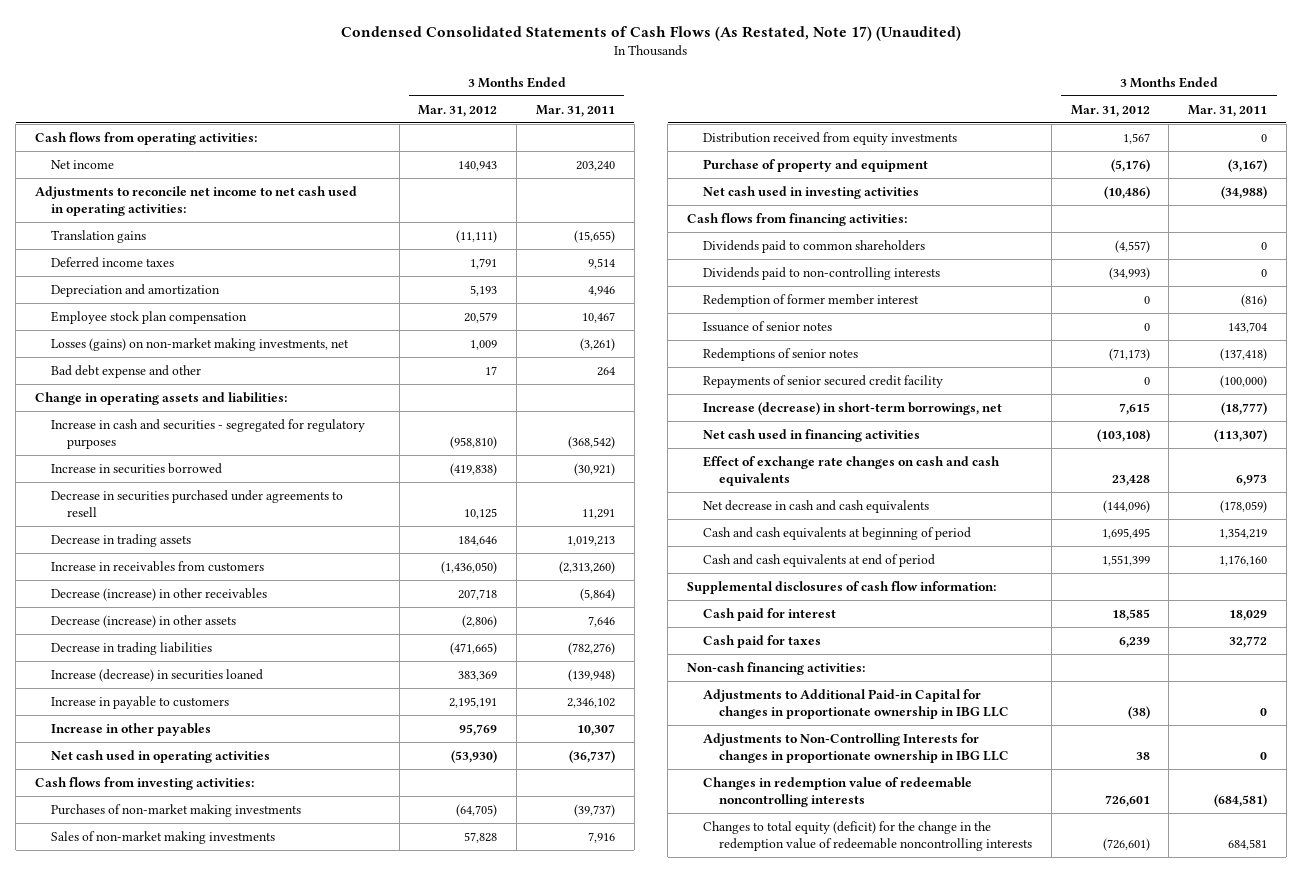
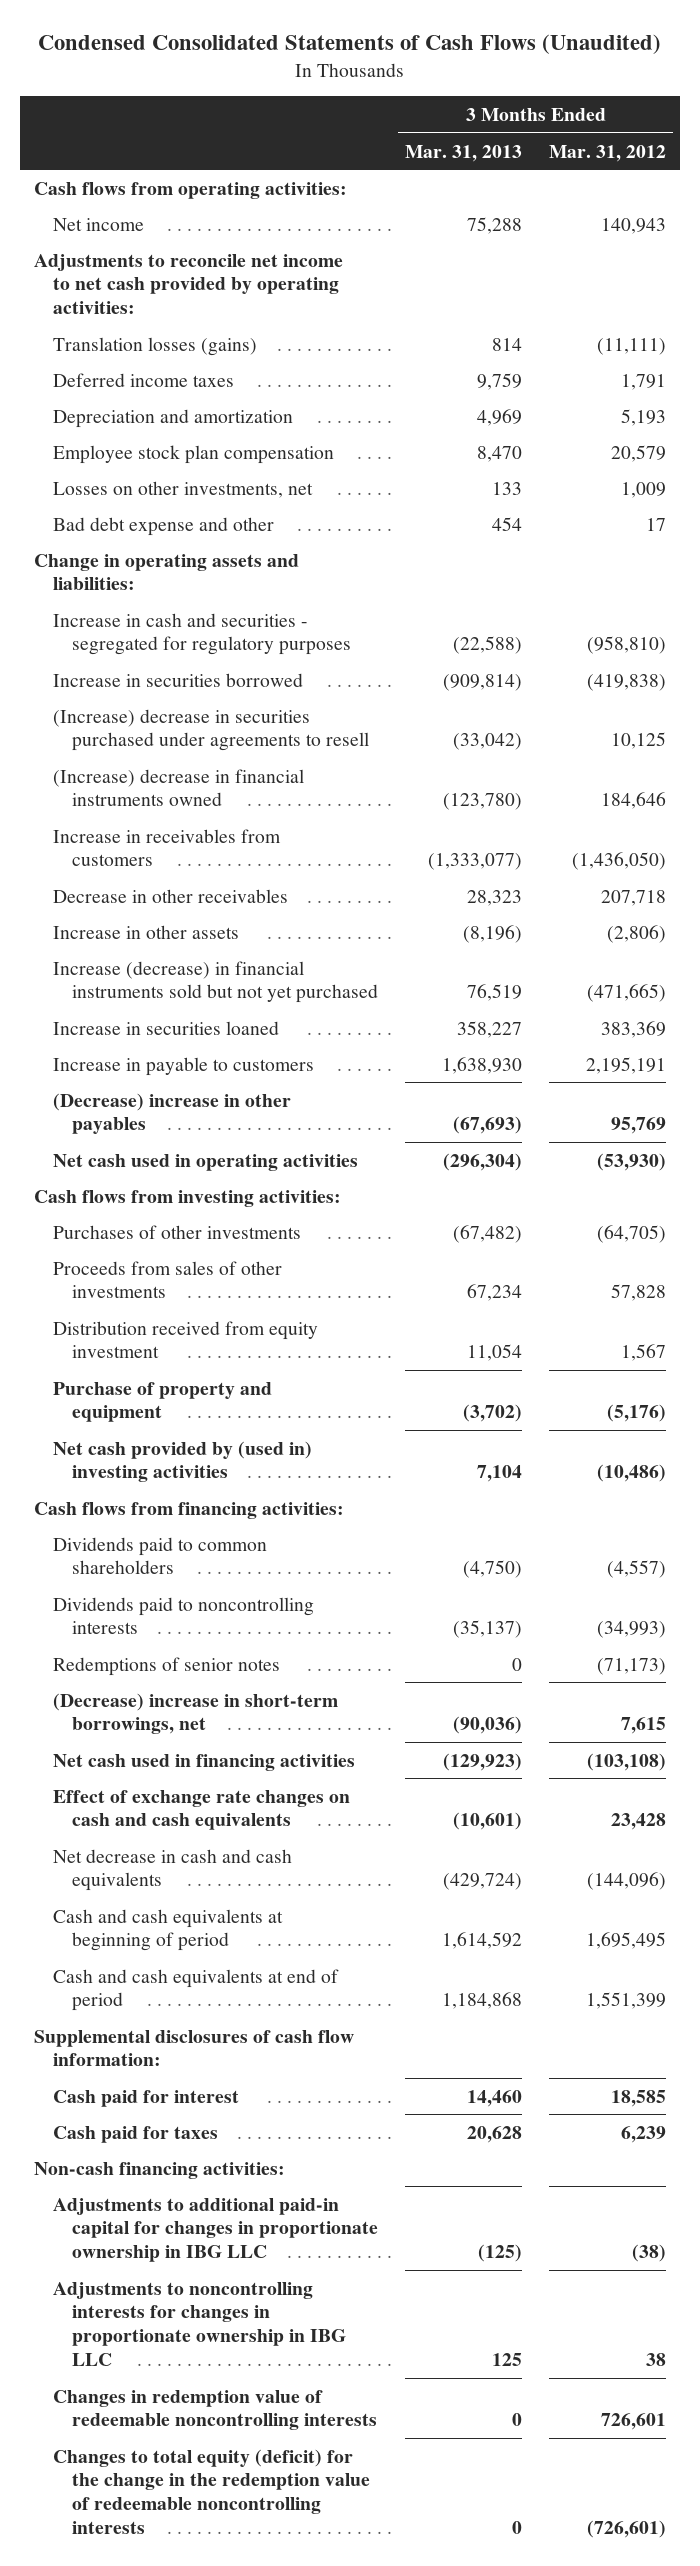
[340,25,961,41] Condensed Consolidated Statements of Cash Flows (As Restated, Note 17) (Unaudited) -> [38,34,662,55] Condensed Consolidated Statements of Cash Flows (Unaudited)
[535,104,615,117] Mar. 31, 2011 -> none
none -> [405,144,523,162] Mar. 31, 2013
[35,185,358,216] Adjustments to reconcile net income to net cash used in operating activities: -> [33,253,343,315] Adjustments to reconcile net income to net cash provided by operating activities:
[50,229,146,243] Translation gains -> [52,336,257,356] Translation losses (gains)
[50,337,349,351] Losses (gains) on non-market making investments, net -> [52,480,313,498] Losses on other investments, net
[50,489,343,517] Decrease in securities purchased under agreements to resell -> [52,708,369,752] (Increase) decrease in securities purchased under agreements to resell
[50,533,191,547] Decrease in trading assets -> [52,768,304,807] (Increase) decrease in financial instruments owned
[50,587,267,601] Decrease (increase) in other receivables -> [52,888,288,903] Decrease in other receivables
[50,614,236,628] Decrease (increase) in other assets -> [52,924,239,939] Increase in other assets
[50,641,212,655] Decrease in trading liabilities -> [52,960,378,1004] Increase (decrease) in financial instruments sold but not yet purchased
[50,668,263,682] Increase (decrease) in securities loaned -> [52,1020,279,1035] Increase in securities loaned
[50,722,211,736] Increase in other payables -> [52,1092,291,1135] (Decrease) increase in other payables
[50,803,301,817] Purchases of non-market making investments -> [52,1224,301,1239] Purchases of other investments
[50,830,275,844] Sales of non-market making investments -> [52,1260,282,1299] Proceeds from sales of other investments
[703,131,958,145] Distribution received from equity investments -> [52,1320,318,1359] Distribution received from equity investment
[703,185,920,199] Net cash used in investing activities -> [52,1440,312,1483] Net cash provided by (used in) investing activities
[703,293,920,307] Redemption of former member interest -> none
[703,320,833,332] Issuance of senior notes -> none
[703,266,941,280] Dividends paid to non-controlling interests -> [52,1596,314,1635] Dividends paid to noncontrolling interests
[703,374,944,388] Repayments of senior secured credit facility -> none
[703,401,1003,415] Increase (decrease) in short-term borrowings, net -> [52,1692,338,1735] (Decrease) increase in short-term borrowings, net
[703,688,1010,719] Adjustments to Additional Paid-in Capital for changes in proportionate ownership in IBG LLC -> [52,2197,378,2263] Adjustments to additional paid-in capital for changes in proportionate ownership in IBG LLC
[703,732,1010,763] Adjustments to Non-Controlling Interests for changes in proportionate ownership in IBG LLC -> [52,2281,346,2367] Adjustments to noncontrolling interests for changes in proportionate ownership in IBG LLC

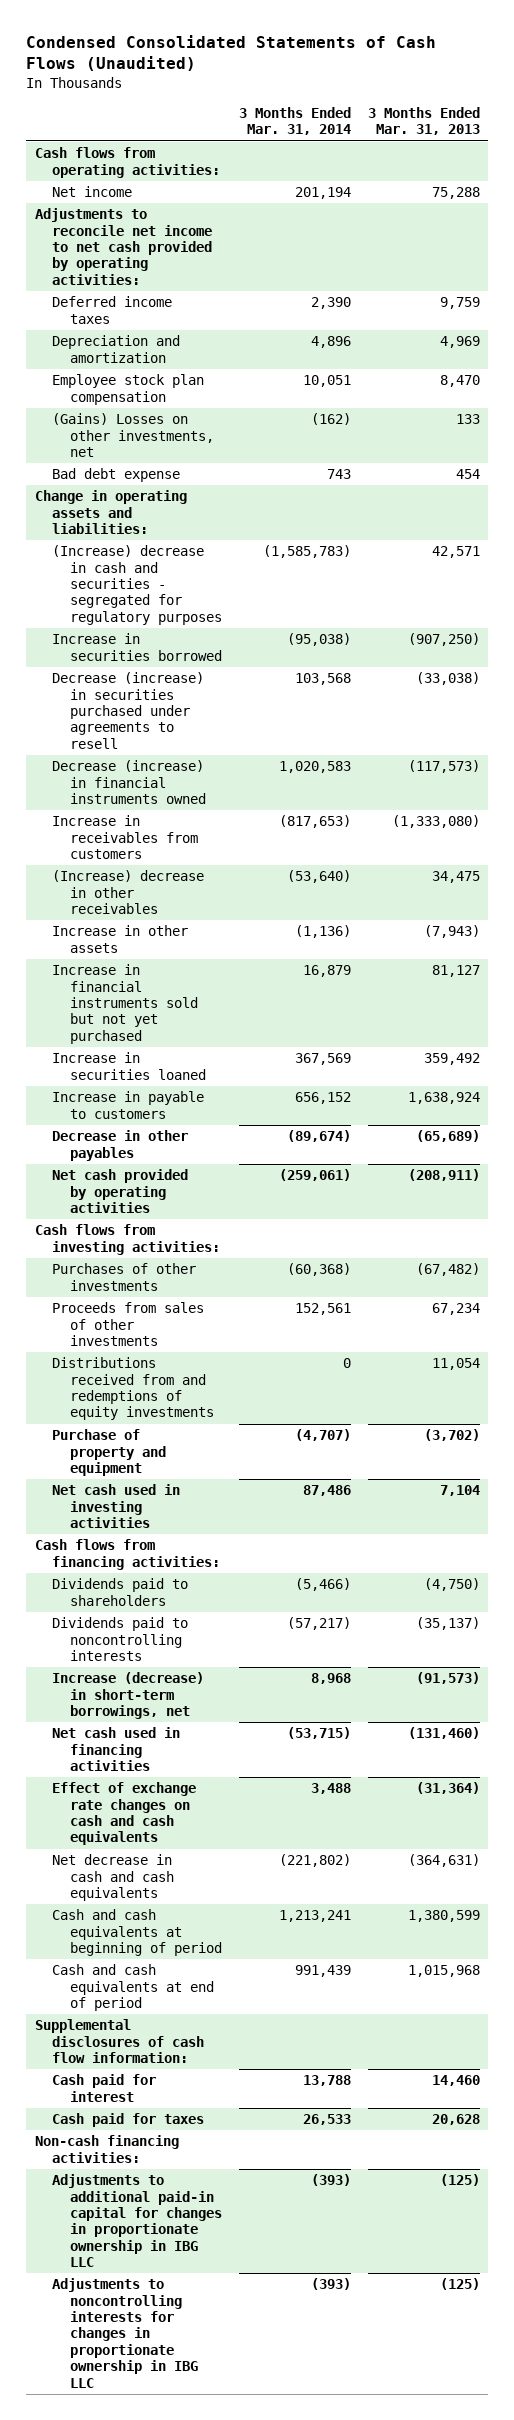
[549,144,667,162] Mar. 31, 2012 -> none
none -> [238,107,351,136] 3 Months Ended Mar. 31, 2014
[52,336,257,356] Translation losses (gains) -> none
[52,480,313,498] Losses on other investments, net -> [52,413,214,458] (Gains) Losses on other investments, net
[52,516,274,536] Bad debt expense and other -> [52,468,181,483] Bad debt expense
[52,612,351,656] Increase in cash and securities - segregated for regulatory purposes -> [52,545,222,625] (Increase) decrease in cash and securities - segregated for regulatory purposes
[453,636,523,655] (22,588) -> [431,546,480,559] 42,571
[443,673,523,691] (909,814) -> [407,633,480,647] (907,250)
[52,708,369,752] (Increase) decrease in securities purchased under agreements to resell -> [52,672,205,749] Decrease (increase) in securities purchased under agreements to resell
[453,733,523,751] (33,042) -> [415,672,480,686] (33,038)
[52,768,304,807] (Increase) decrease in financial instruments owned -> [52,760,206,805] Decrease (increase) in financial instruments owned
[443,793,523,811] (123,780) -> [407,760,480,774] (117,573)
[428,853,523,871] (1,333,077) -> [391,815,480,829] (1,333,080)
[52,888,288,903] Decrease in other receivables -> [52,870,205,915] (Increase) decrease in other receivables
[467,889,523,906] 28,323 -> [431,871,480,884] 34,475
[463,924,523,943] (8,196) -> [423,925,480,939] (7,943)
[52,960,378,1004] Increase (decrease) in financial instruments sold but not yet purchased -> [52,964,198,1044] Increase in financial instruments sold but not yet purchased
[467,984,523,1002] 76,519 -> [431,965,480,978] 81,127
[457,1020,523,1038] 358,227 -> [423,1053,480,1066] 359,492
[442,1056,523,1074] 1,638,930 -> [407,1092,480,1105] 1,638,924
[52,1092,291,1135] (Decrease) increase in other payables -> [52,1130,189,1161] Decrease in other payables
[453,1116,523,1135] (67,693) -> [415,1130,480,1143] (65,689)
[52,1153,358,1171] Net cash used in operating activities -> [52,1169,189,1214] Net cash provided by operating activities
[443,1152,523,1171] (296,304) -> [407,1169,480,1182] (208,911)
[52,1320,318,1359] Distribution received from equity investment -> [52,1357,214,1421] Distributions received from and redemptions of equity investments
[52,1440,312,1483] Net cash provided by (used in) investing activities -> [52,1484,181,1529] Net cash used in investing activities
[52,1536,267,1575] Dividends paid to common shareholders -> [52,1578,189,1606] Dividends paid to shareholders
[52,1656,280,1676] Redemptions of senior notes -> none
[52,1692,338,1735] (Decrease) increase in short-term borrowings, net -> [52,1672,205,1720] Increase (decrease) in short-term borrowings, net
[453,1716,523,1735] (90,036) -> [415,1672,480,1685] (91,573)
[443,1752,523,1771] (129,923) -> [407,1727,480,1740] (131,460)
[453,1812,523,1831] (10,601) -> [415,1782,480,1795] (31,364)
[443,1873,523,1891] (429,724) -> [407,1854,480,1868] (364,631)
[442,1932,523,1950] 1,614,592 -> [407,1910,480,1923] 1,380,599
[442,1992,523,2010] 1,184,868 -> [407,1965,480,1978] 1,015,968
[52,2389,377,2431] Changes in redemption value of redeemable noncontrolling interests -> none
[52,2448,370,2535] Changes to total equity (deficit) for the change in the redemption value of redeemable noncontrolling interests -> none
[492,2353,523,2367] 125 -> [439,2278,480,2291] (125)

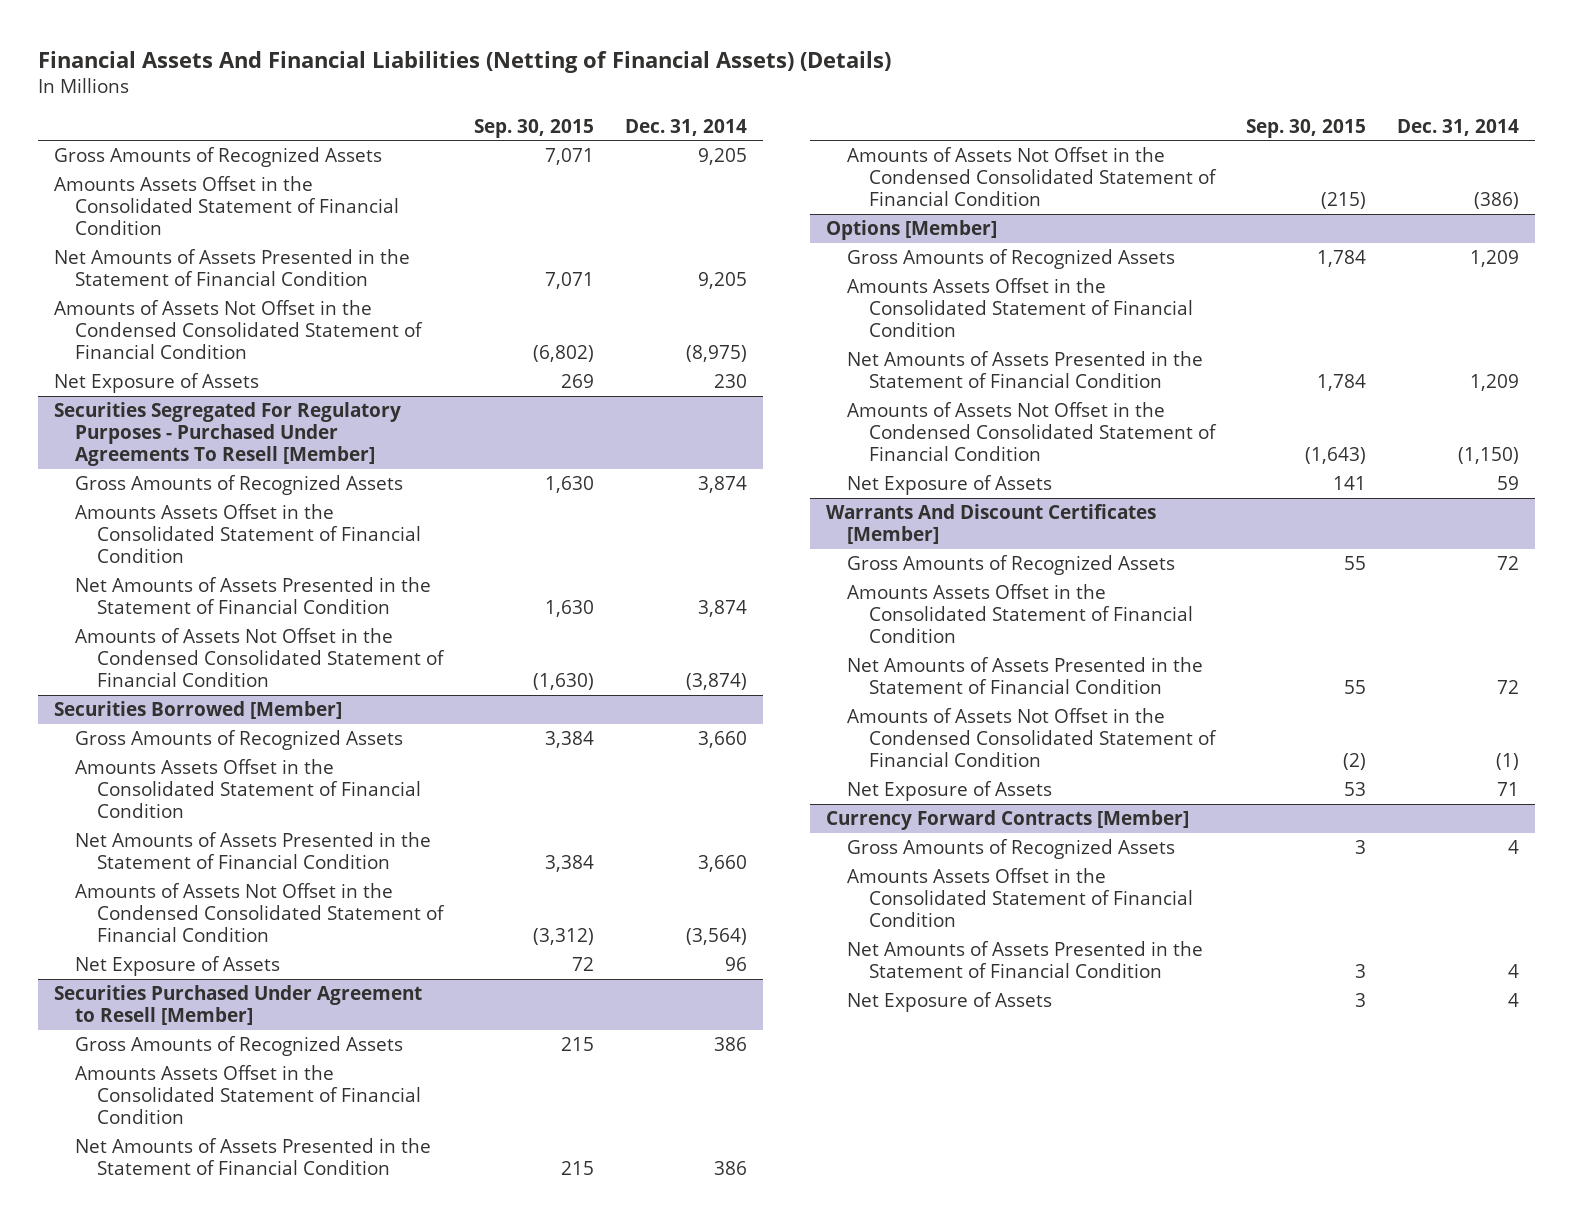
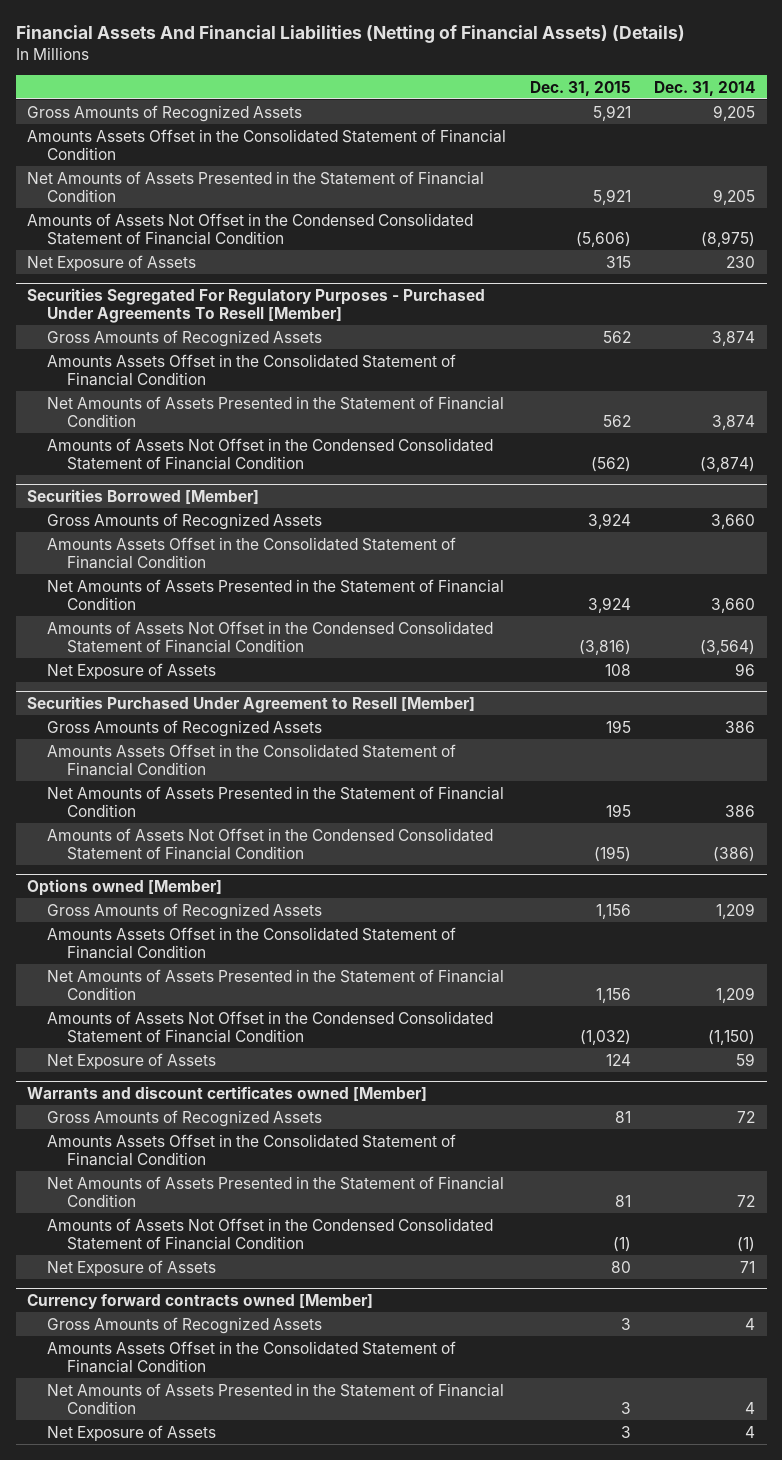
[474,118,595,138] Sep. 30, 2015 -> none
none -> [529,80,631,96] Dec. 31, 2015
[825,219,997,240] Options [Member] -> [27,878,223,896] Options owned [Member]
[825,503,1156,545] Warrants And Discount Certificates [Member] -> [27,1085,428,1101] Warrants and discount certificates owned [Member]
[825,809,1189,830] Currency Forward Contracts [Member] -> [27,1293,374,1309] Currency forward contracts owned [Member]

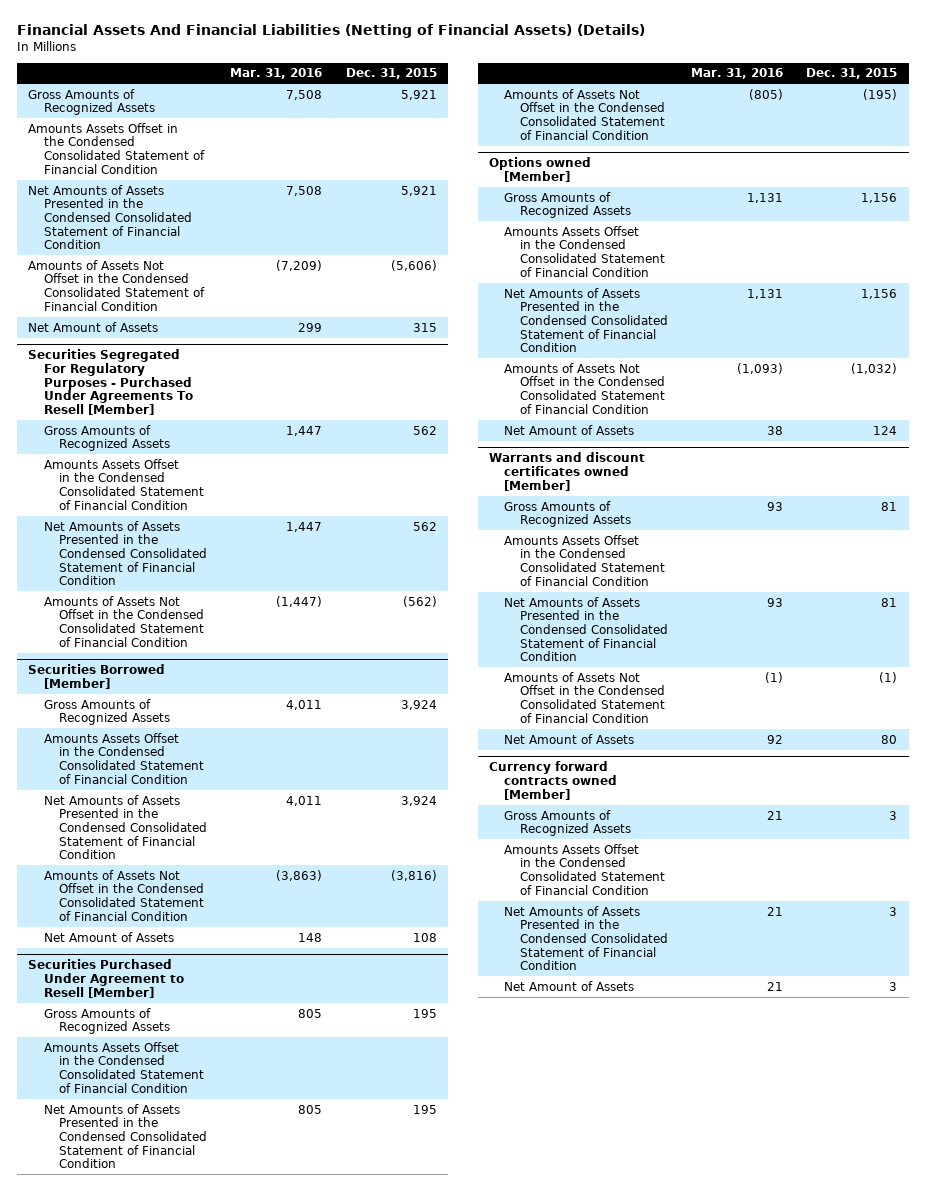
[653,80,755,96] Dec. 31, 2014 -> none
none -> [230,68,323,80] Mar. 31, 2016
[27,128,507,160] Amounts Assets Offset in the Consolidated Statement of Financial Condition -> [28,122,205,174] Amounts Assets Offset in the Condensed Consolidated Statement of Financial Condition
[27,170,485,202] Net Amounts of Assets Presented in the Statement of Financial Condition -> [28,184,192,250] Net Amounts of Assets Presented in the Condensed Consolidated Statement of Financial Condition
[27,254,197,271] Net Exposure of Assets -> [28,321,159,332] Net Amount of Assets
[47,353,457,386] Amounts Assets Offset in the Consolidated Statement of Financial Condition -> [43,458,205,510] Amounts Assets Offset in the Condensed Consolidated Statement of Financial Condition
[47,395,505,427] Net Amounts of Assets Presented in the Statement of Financial Condition -> [43,520,208,586] Net Amounts of Assets Presented in the Condensed Consolidated Statement of Financial Condition
[47,536,457,569] Amounts Assets Offset in the Consolidated Statement of Financial Condition -> [43,732,205,784] Amounts Assets Offset in the Condensed Consolidated Statement of Financial Condition
[47,578,505,610] Net Amounts of Assets Presented in the Statement of Financial Condition -> [43,794,208,860] Net Amounts of Assets Presented in the Condensed Consolidated Statement of Financial Condition
[47,662,217,679] Net Exposure of Assets -> [43,931,174,942] Net Amount of Assets
[47,743,457,776] Amounts Assets Offset in the Consolidated Statement of Financial Condition -> [43,1041,205,1093] Amounts Assets Offset in the Condensed Consolidated Statement of Financial Condition
[47,785,505,817] Net Amounts of Assets Presented in the Statement of Financial Condition -> [43,1103,208,1169] Net Amounts of Assets Presented in the Condensed Consolidated Statement of Financial Condition
[47,926,457,959] Amounts Assets Offset in the Consolidated Statement of Financial Condition -> [504,225,665,277] Amounts Assets Offset in the Condensed Consolidated Statement of Financial Condition
[47,968,505,1000] Net Amounts of Assets Presented in the Statement of Financial Condition -> [504,287,668,353] Net Amounts of Assets Presented in the Condensed Consolidated Statement of Financial Condition
[47,1052,217,1069] Net Exposure of Assets -> [504,424,635,435] Net Amount of Assets
[47,1133,457,1166] Amounts Assets Offset in the Consolidated Statement of Financial Condition -> [504,534,665,586] Amounts Assets Offset in the Condensed Consolidated Statement of Financial Condition
[47,1175,505,1207] Net Amounts of Assets Presented in the Statement of Financial Condition -> [504,596,668,662] Net Amounts of Assets Presented in the Condensed Consolidated Statement of Financial Condition
[47,1259,217,1276] Net Exposure of Assets -> [504,733,635,744] Net Amount of Assets
[47,1340,457,1373] Amounts Assets Offset in the Consolidated Statement of Financial Condition -> [504,843,665,895] Amounts Assets Offset in the Condensed Consolidated Statement of Financial Condition
[47,1382,505,1414] Net Amounts of Assets Presented in the Statement of Financial Condition -> [504,905,668,971] Net Amounts of Assets Presented in the Condensed Consolidated Statement of Financial Condition
[47,1424,217,1441] Net Exposure of Assets -> [504,980,635,991] Net Amount of Assets

